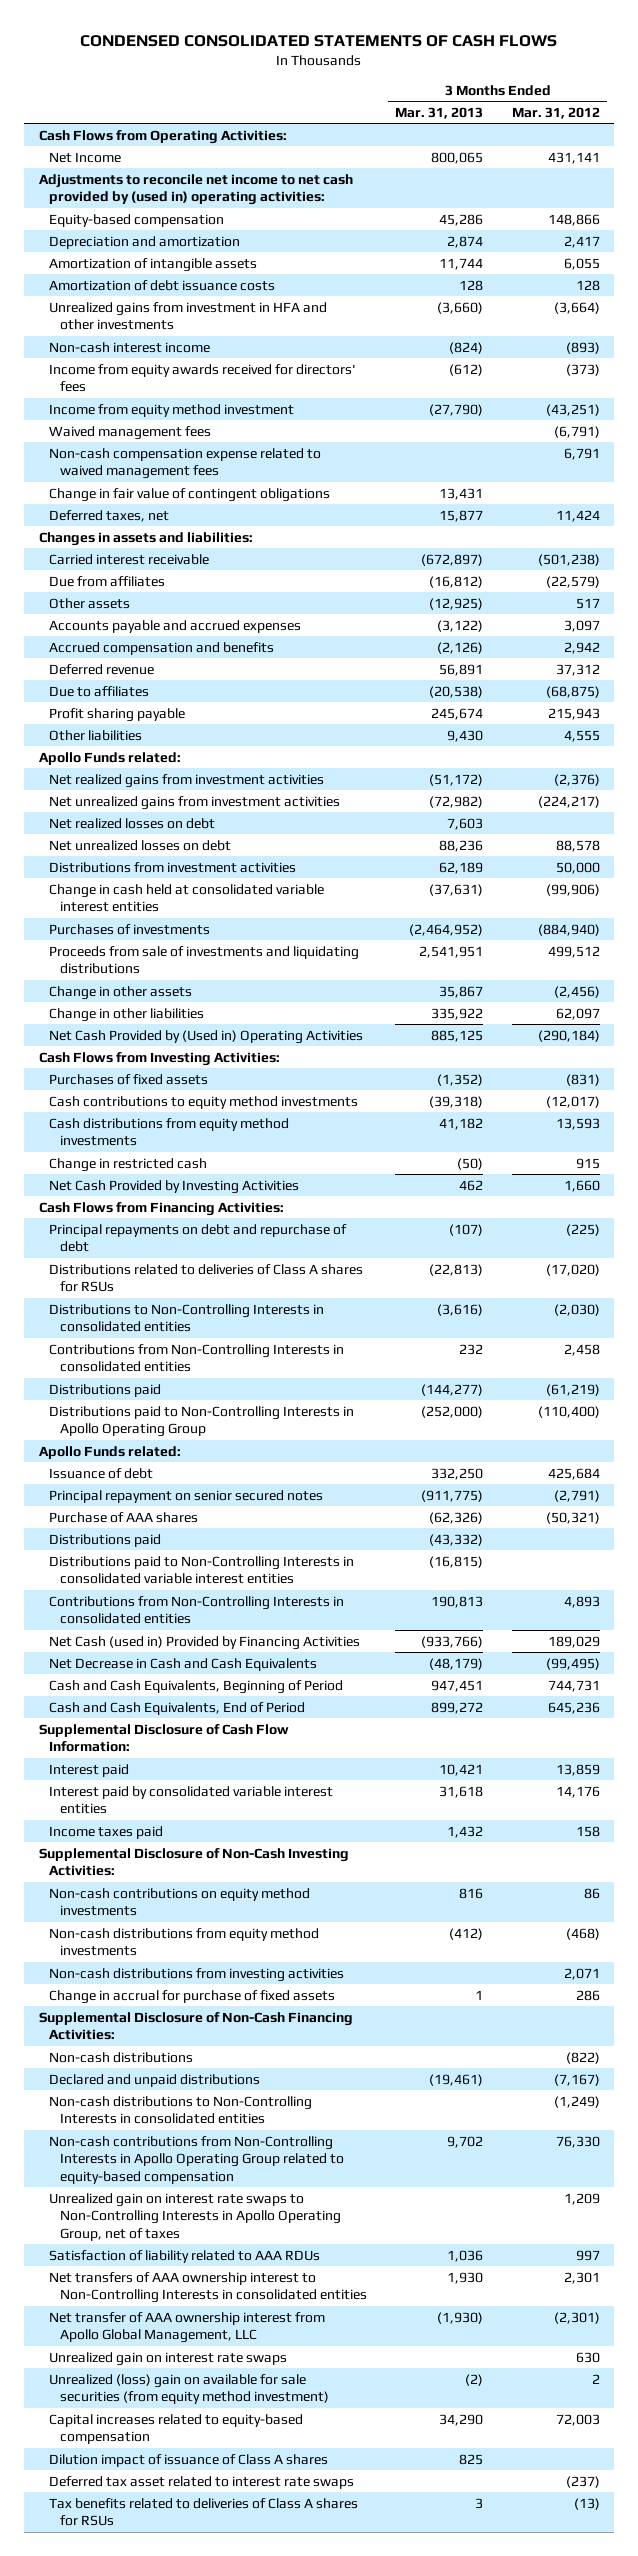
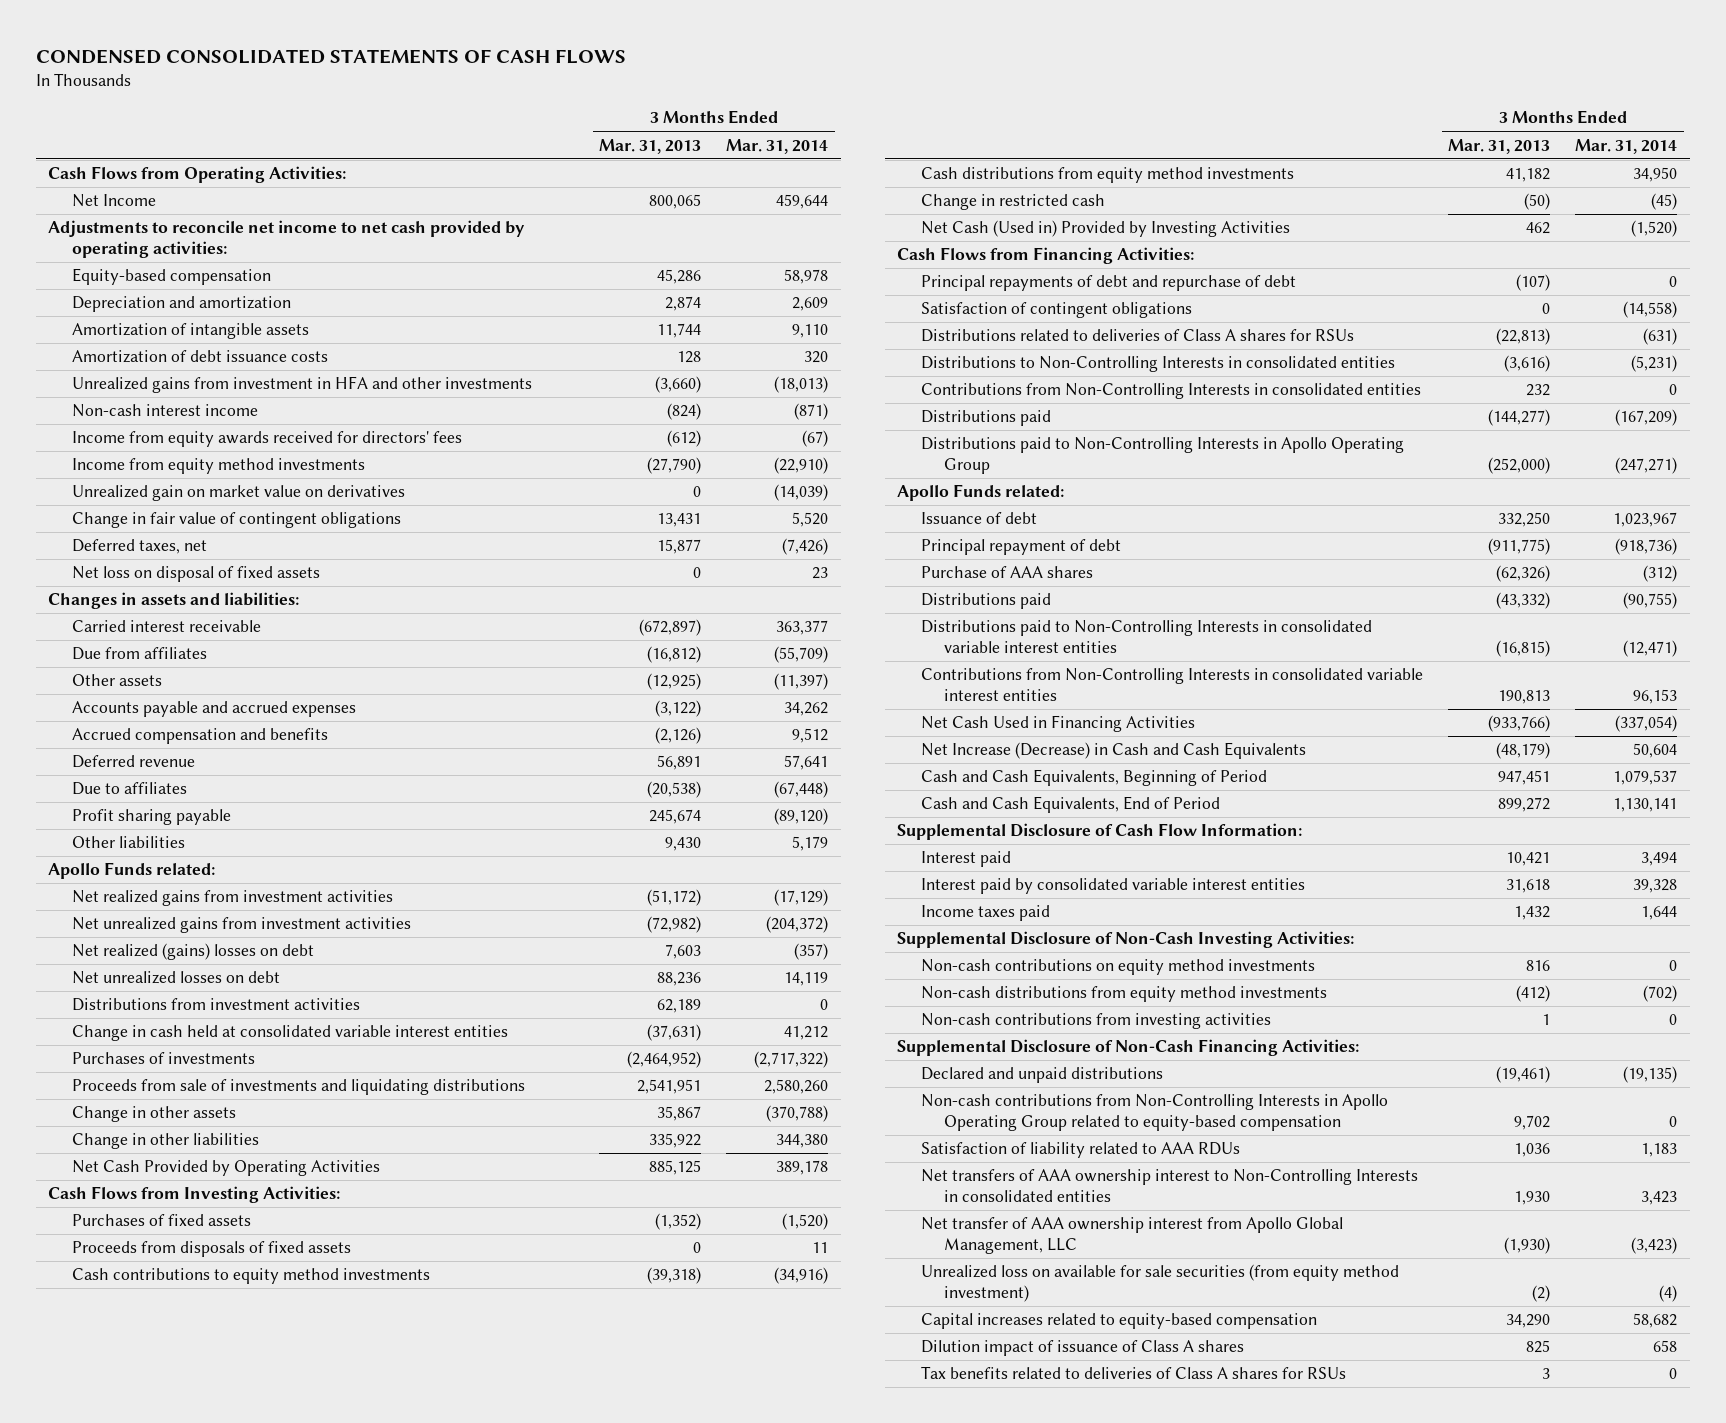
[511,107,600,120] Mar. 31, 2012 -> none
none -> [726,138,829,154] Mar. 31, 2014
[38,173,353,206] Adjustments to reconcile net income to net cash provided by (used in) operating activities: -> [48,220,526,259] Adjustments to reconcile net income to net cash provided by operating activities:
[49,425,212,440] Waived management fees -> none
[49,447,322,480] Non-cash compensation expense related to waived management fees -> none
[49,403,295,417] Income from equity method investment -> [71,458,365,475] Income from equity method investments
none -> [71,485,405,502] Unrealized gain on market value on derivatives
none -> [71,566,320,583] Net loss on disposal of fixed assets
[49,817,216,829] Net realized losses on debt -> [71,943,314,961] Net realized (gains) losses on debt
[49,1029,364,1044] Net Cash Provided by (Used in) Operating Activities -> [71,1160,380,1177] Net Cash Provided by Operating Activities
none -> [71,1241,351,1258] Proceeds from disposals of fixed assets
[49,1179,300,1194] Net Cash Provided by Investing Activities -> [920,220,1290,238] Net Cash (Used in) Provided by Investing Activities
[49,1223,348,1253] Principal repayments on debt and repurchase of debt -> [920,275,1296,292] Principal repayments of debt and repurchase of debt
none -> [920,302,1192,319] Satisfaction of contingent obligations
[49,1489,324,1503] Principal repayment on senior secured notes -> [920,539,1121,556] Principal repayment of debt
[49,1595,345,1625] Contributions from Non-Controlling Interests in consolidated entities -> [920,668,1423,702] Contributions from Non-Controlling Interests in consolidated variable interest entities
[49,1635,361,1650] Net Cash (used in) Provided by Financing Activities -> [920,715,1195,733] Net Cash Used in Financing Activities
[49,1657,318,1671] Net Decrease in Cash and Cash Equivalents -> [920,742,1306,760] Net Increase (Decrease) in Cash and Cash Equivalents
[49,1967,345,1982] Non-cash distributions from investing activities -> none
[49,1989,336,2004] Change in accrual for purchase of fixed assets -> [920,1013,1271,1030] Non-cash contributions from investing activities
[49,2051,194,2063] Non-cash distributions -> none
[49,2095,313,2125] Non-cash distributions to Non-Controlling Interests in consolidated entities -> none
[49,2192,342,2241] Unrealized gain on interest rate swaps to Non-Controlling Interests in Apollo Operating Group, net of taxes -> none
[49,2351,288,2366] Unrealized gain on interest rate swaps -> none
[49,2373,330,2405] Unrealized (loss) gain on available for sale securities (from equity method investment) -> [920,1264,1399,1303] Unrealized loss on available for sale securities (from equity method investment)
[49,2475,355,2489] Deferred tax asset related to interest rate swaps -> none

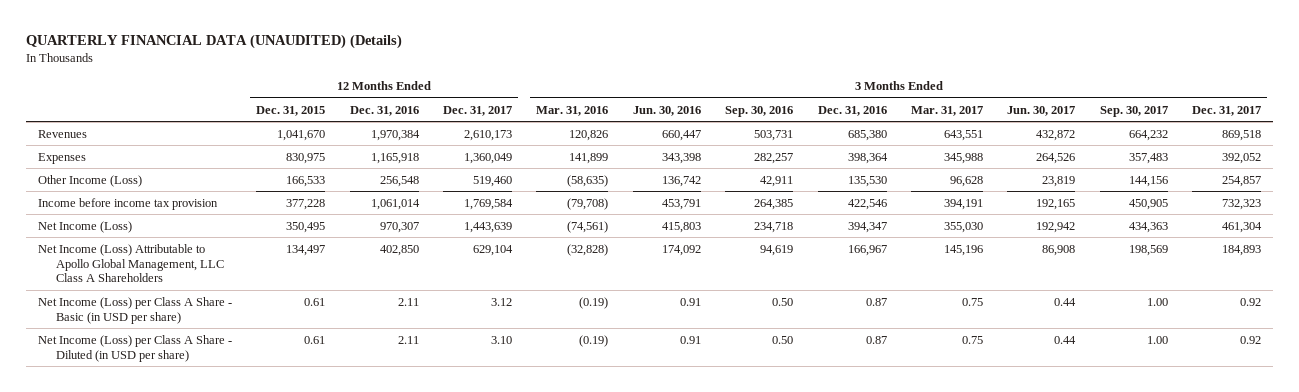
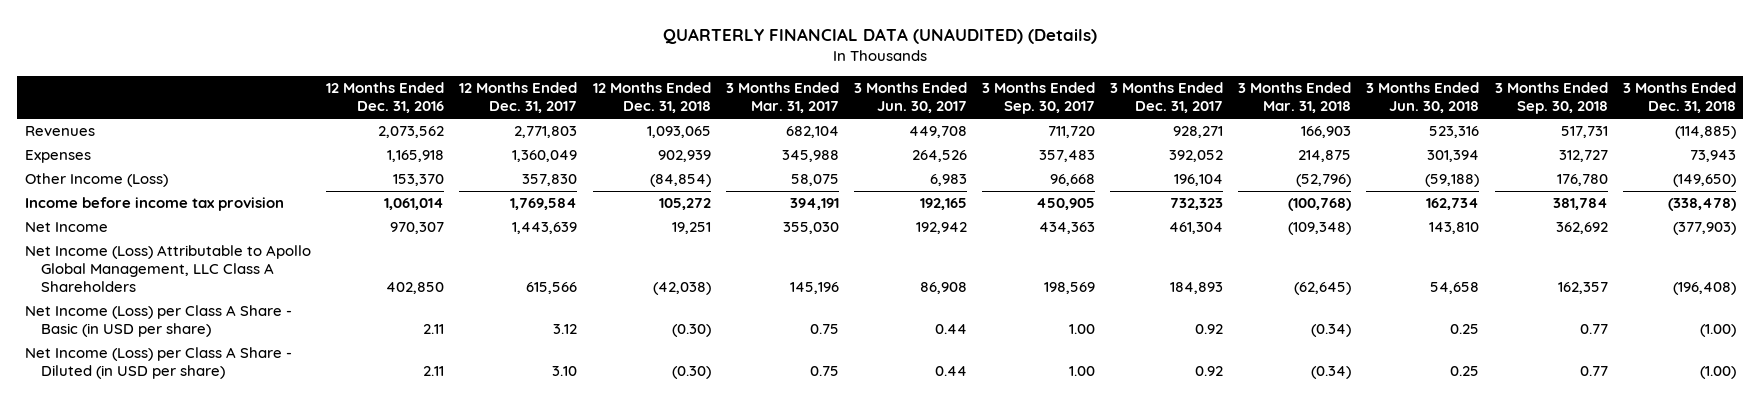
[256,105,326,116] Dec. 31, 2015 -> none
[536,105,609,116] Mar. 31, 2016 -> none
[632,105,701,116] Jun. 30, 2016 -> none
[725,105,794,117] Sep. 30, 2016 -> none
[817,105,887,116] Dec. 31, 2016 -> none
none -> [592,82,711,114] 12 Months Ended Dec. 31, 2018
none -> [1238,82,1352,114] 3 Months Ended Mar. 31, 2018
none -> [1366,82,1480,114] 3 Months Ended Jun. 30, 2018
none -> [1494,82,1608,115] 3 Months Ended Sep. 30, 2018
none -> [1622,82,1736,114] 3 Months Ended Dec. 31, 2018
[370,129,420,141] 1,970,384 -> [378,126,445,139] 2,073,562
[463,129,512,141] 2,610,173 -> [514,126,578,139] 2,771,803
[943,129,983,141] 643,551 -> [785,126,839,139] 682,104
[1036,129,1076,141] 432,872 -> [908,126,967,139] 449,708
[1128,129,1168,141] 664,232 -> [1047,126,1095,139] 711,720
[1222,129,1262,141] 869,518 -> [1173,126,1224,139] 928,271
[379,175,419,187] 256,548 -> [393,174,445,187] 153,370
[472,175,512,187] 519,460 -> [522,174,578,187] 357,830
[949,175,983,187] 96,628 -> [790,174,839,187] 58,075
[1042,175,1076,187] 23,819 -> [929,174,967,187] 6,983
[1128,175,1168,187] 144,156 -> [1049,174,1095,187] 96,668
[1222,175,1262,187] 254,857 -> [1174,174,1224,187] 196,104
[37,220,132,233] Net Income (Loss) -> [25,222,109,233] Net Income
[472,244,513,256] 629,104 -> [526,282,578,295] 615,566

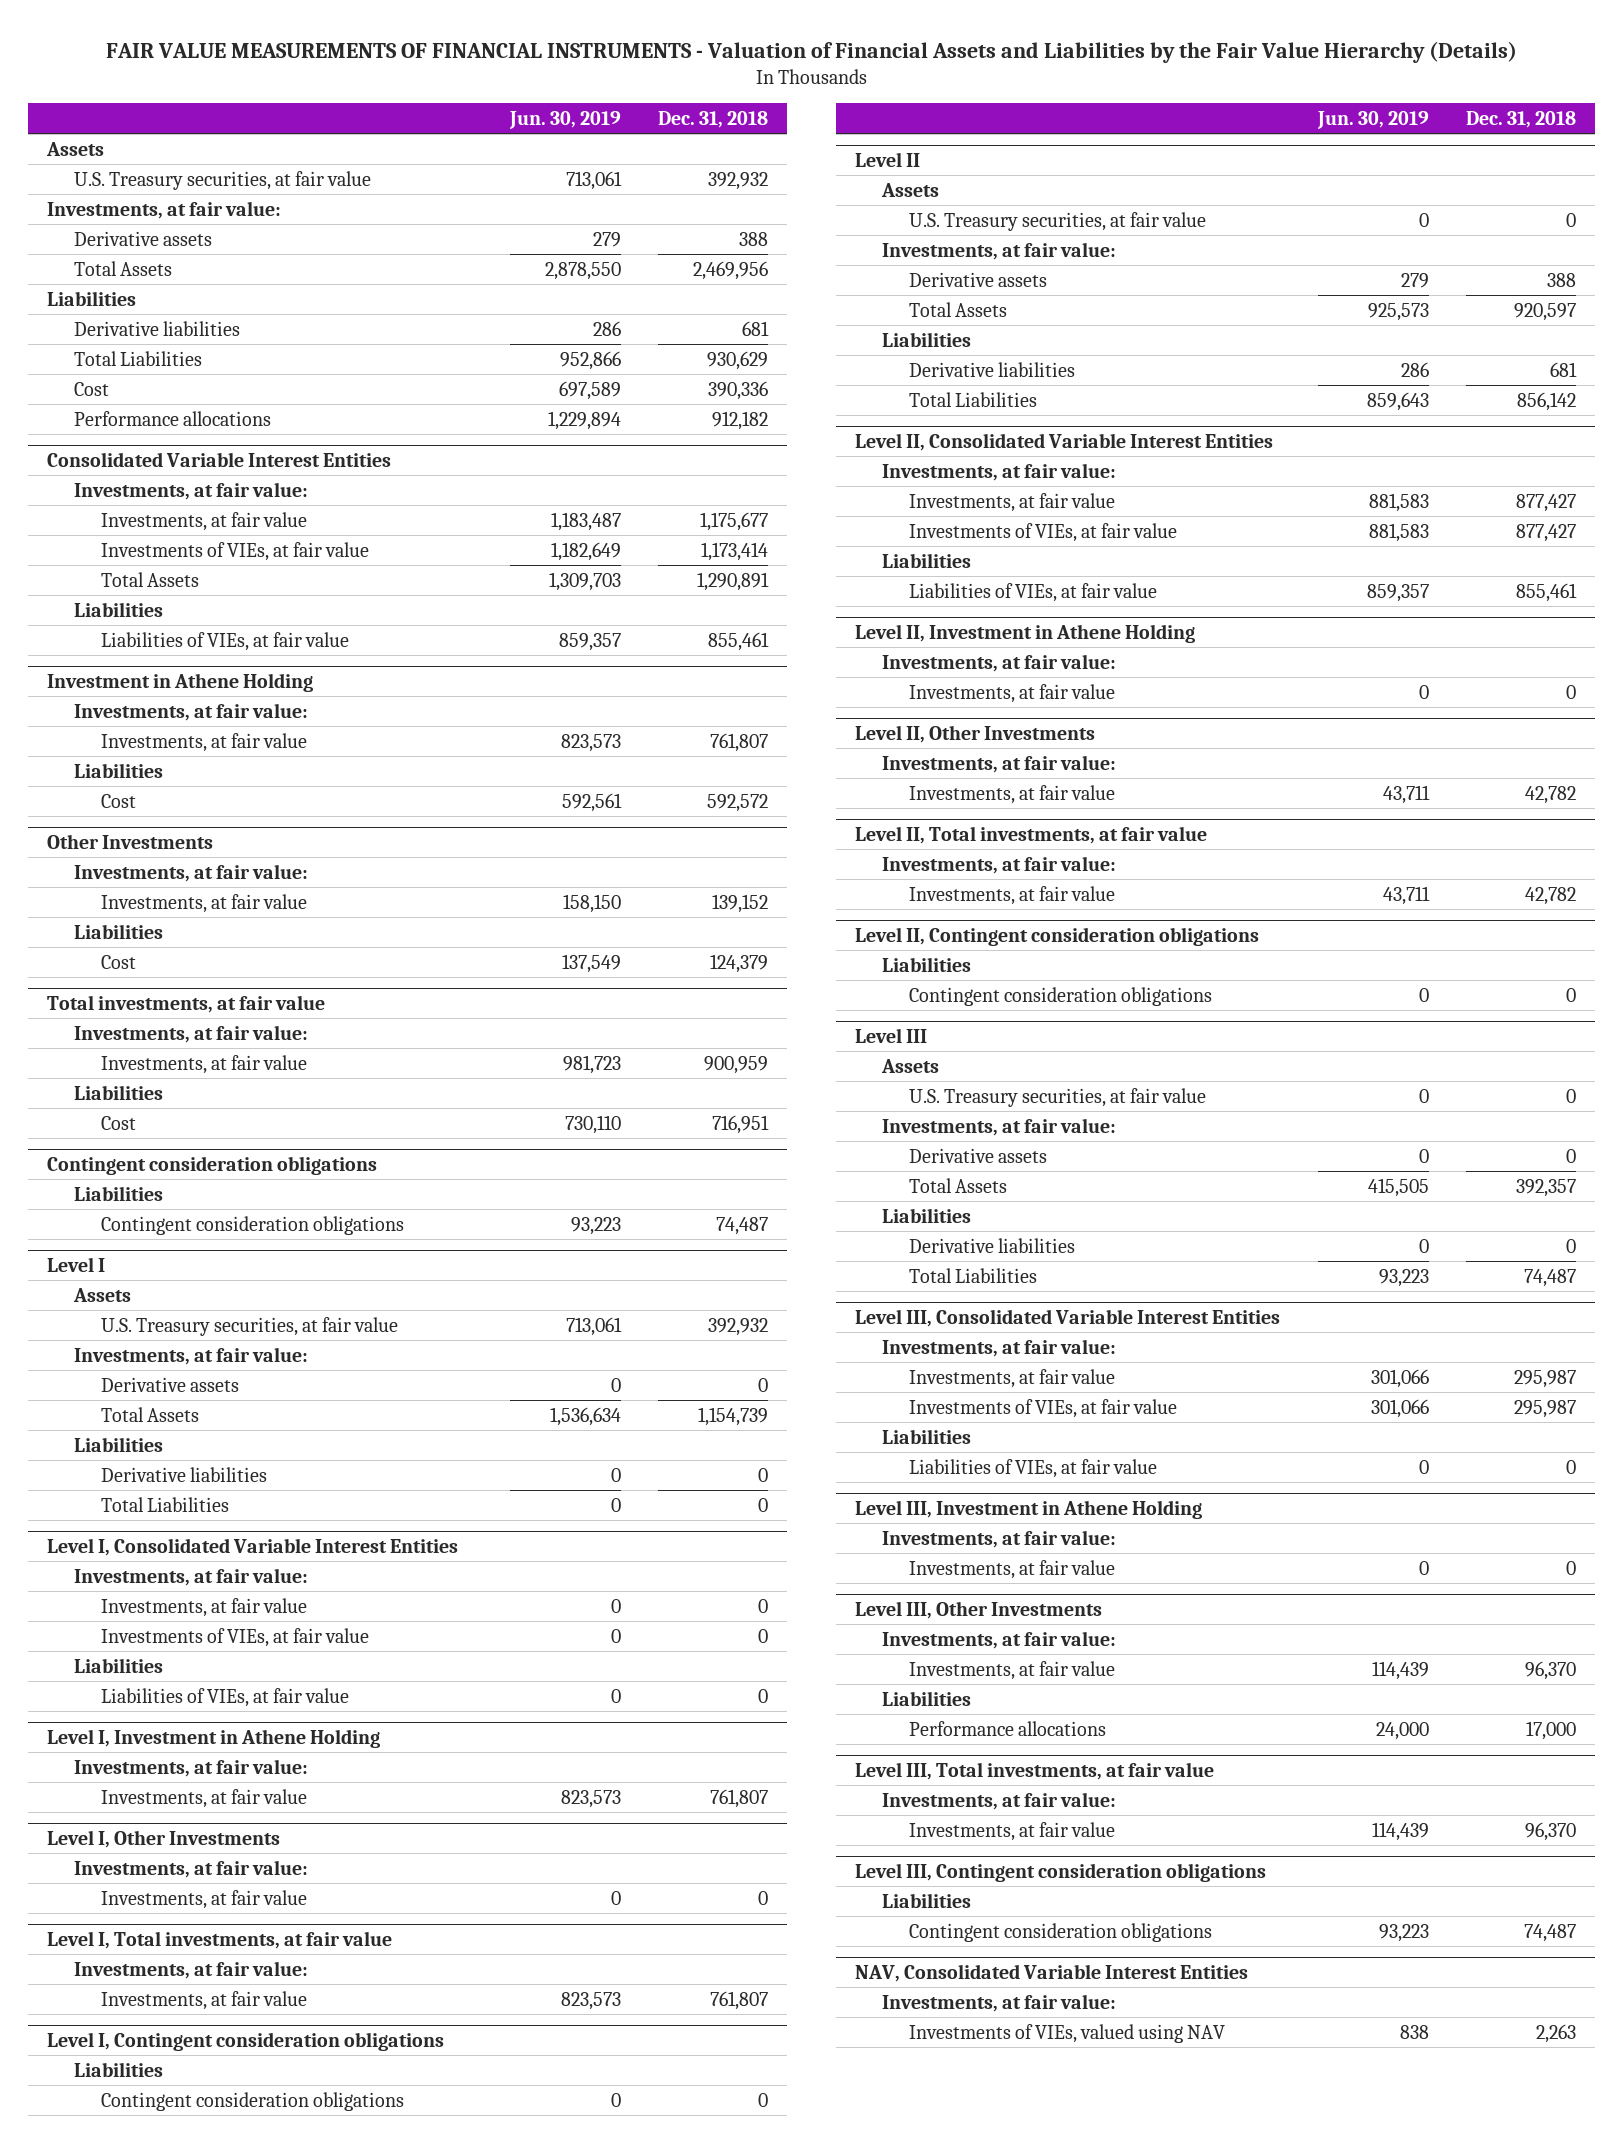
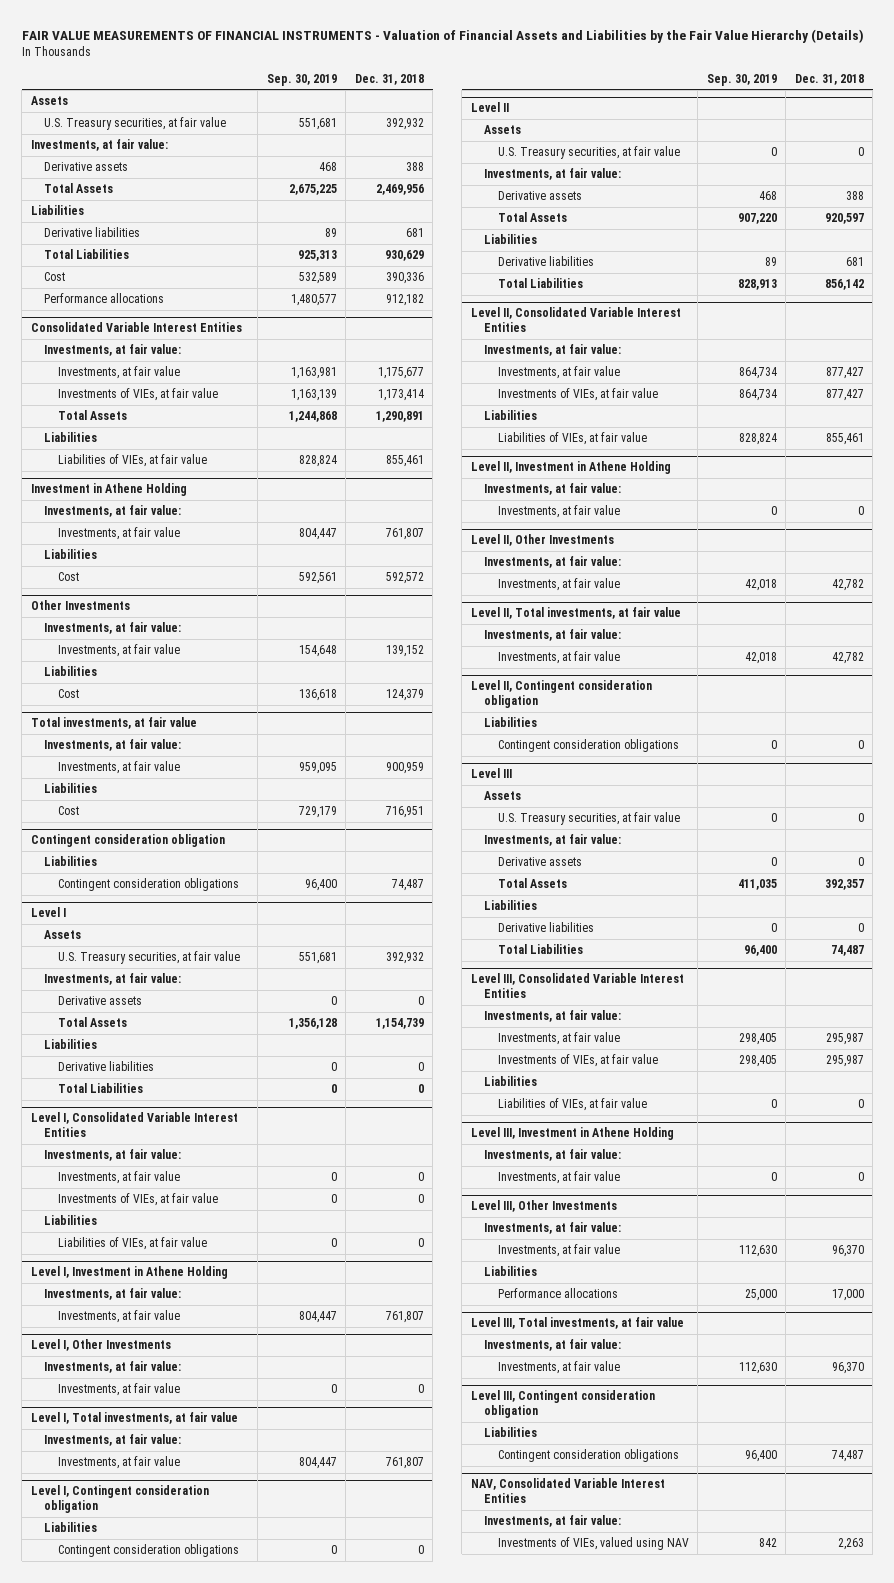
[508,110,621,129] Jun. 30, 2019 -> none
none -> [266,73,337,86] Sep. 30, 2019
[46,1156,377,1176] Contingent consideration obligations -> [30,834,225,848] Contingent consideration obligation
[46,2032,444,2052] Level I, Contingent consideration obligations -> [30,1485,209,1514] Level I, Contingent consideration obligation
[854,927,1259,947] Level II, Contingent consideration obligations -> [470,680,652,709] Level II, Contingent consideration obligation
[854,1863,1266,1883] Level III, Contingent consideration obligations -> [470,1390,655,1419] Level III, Contingent consideration obligation

